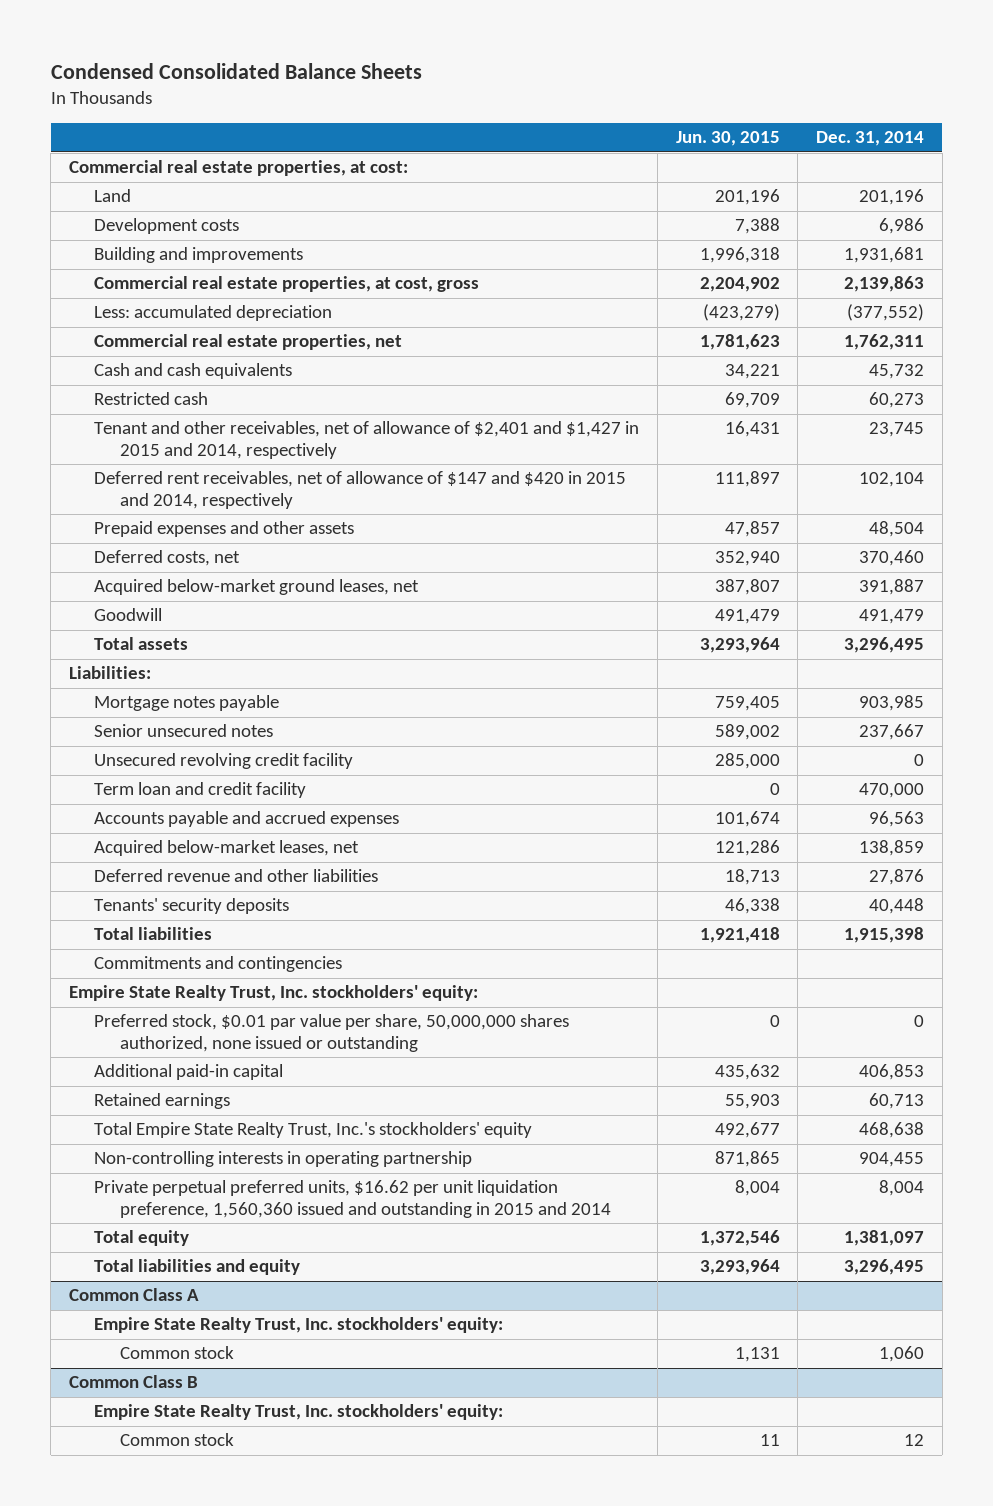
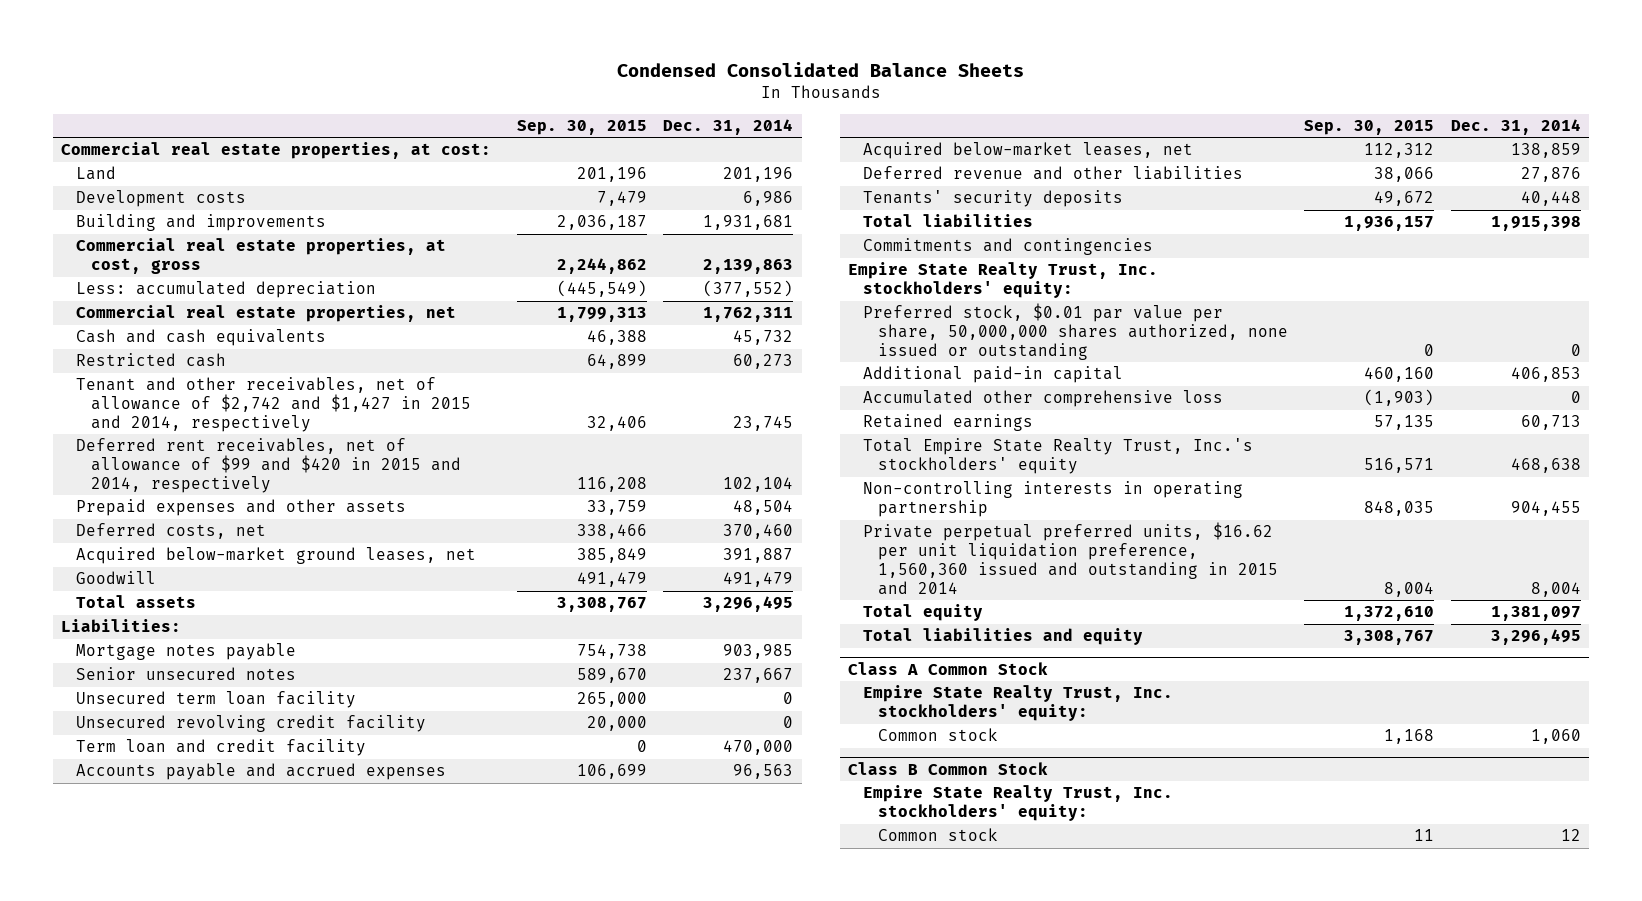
[675,131,780,147] Jun. 30, 2015 -> none
none -> [517,119,648,135] Sep. 30, 2015
[94,421,640,460] Tenant and other receivables, net of allowance of $2,401 and $1,427 in 2015 and 2014, respectively -> [76,377,472,432] Tenant and other receivables, net of allowance of $2,742 and $1,427 in 2015 and 2014, respectively
[94,471,627,510] Deferred rent receivables, net of allowance of $147 and $420 in 2015 and 2014, respectively -> [76,438,462,493] Deferred rent receivables, net of allowance of $99 and $420 in 2015 and 2014, respectively
none -> [76,691,357,709] Unsecured term loan facility
none -> [863,390,1224,408] Accumulated other comprehensive loss
[68,1288,199,1302] Common Class A -> [848,661,1049,675] Class A Common Stock
[68,1375,198,1389] Common Class B -> [848,761,1049,775] Class B Common Stock

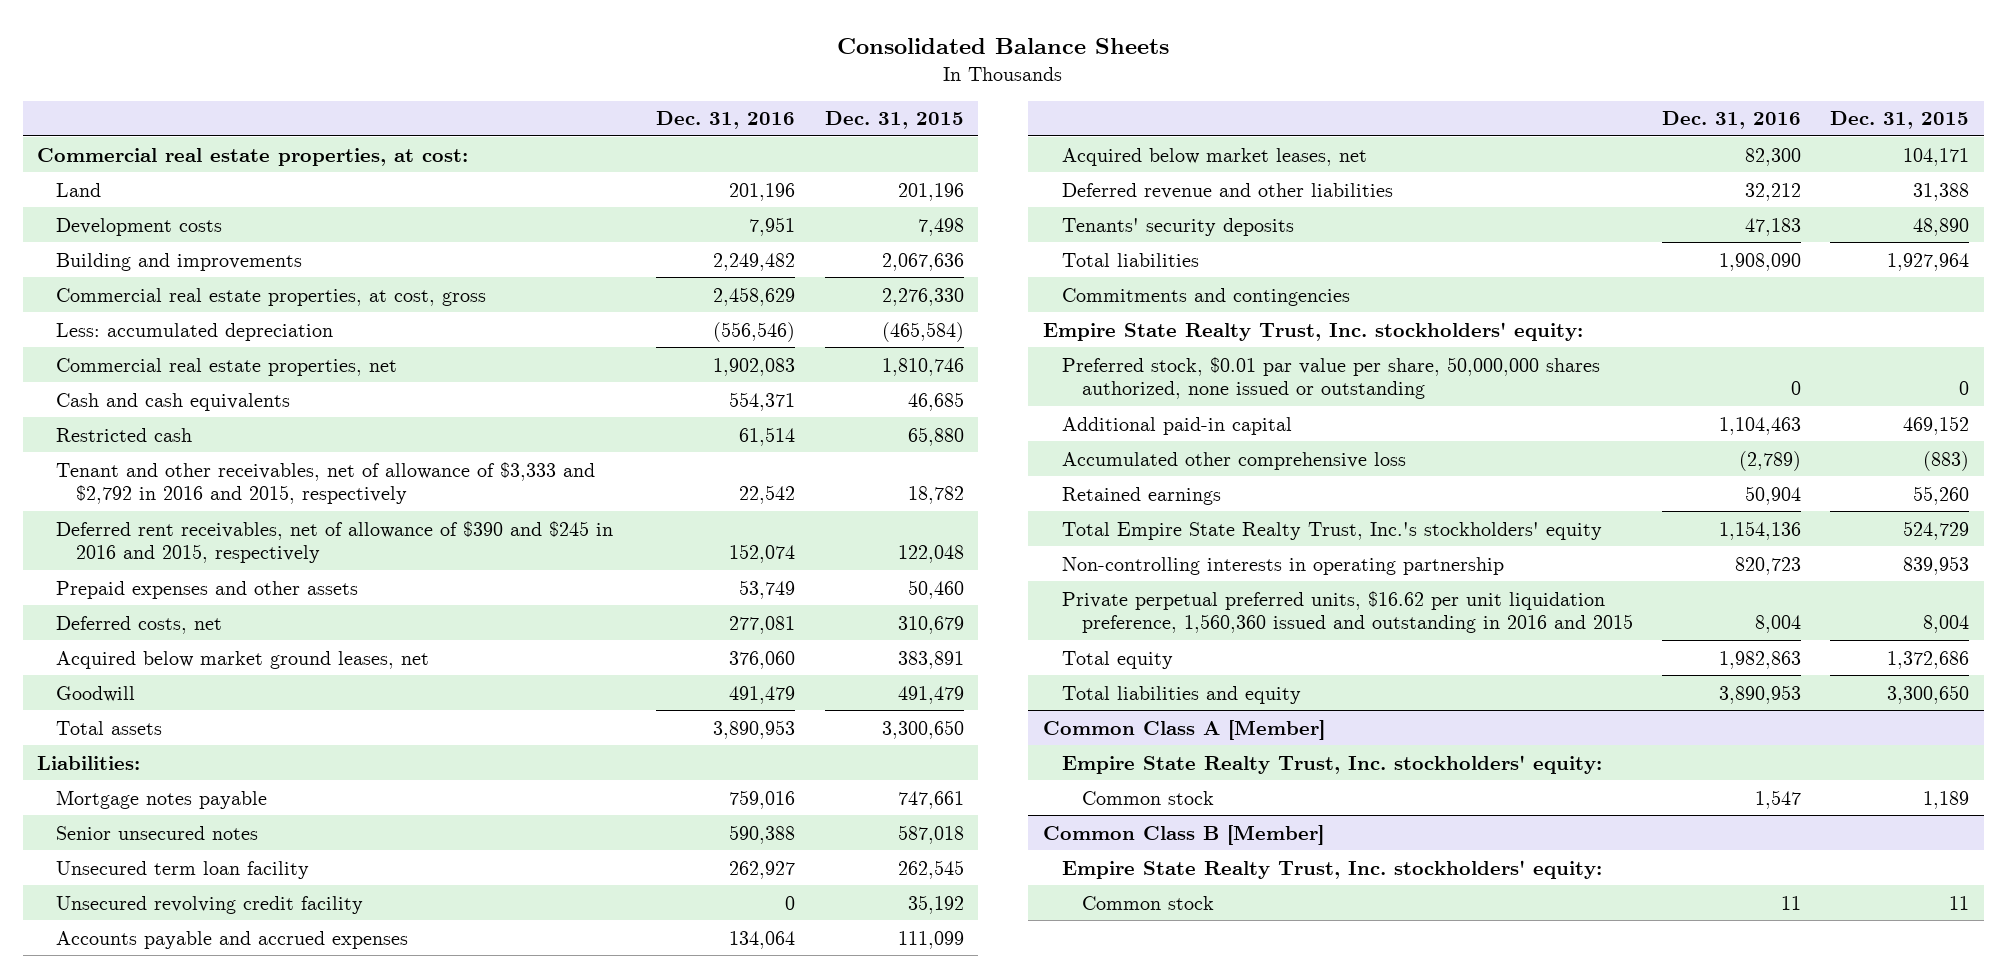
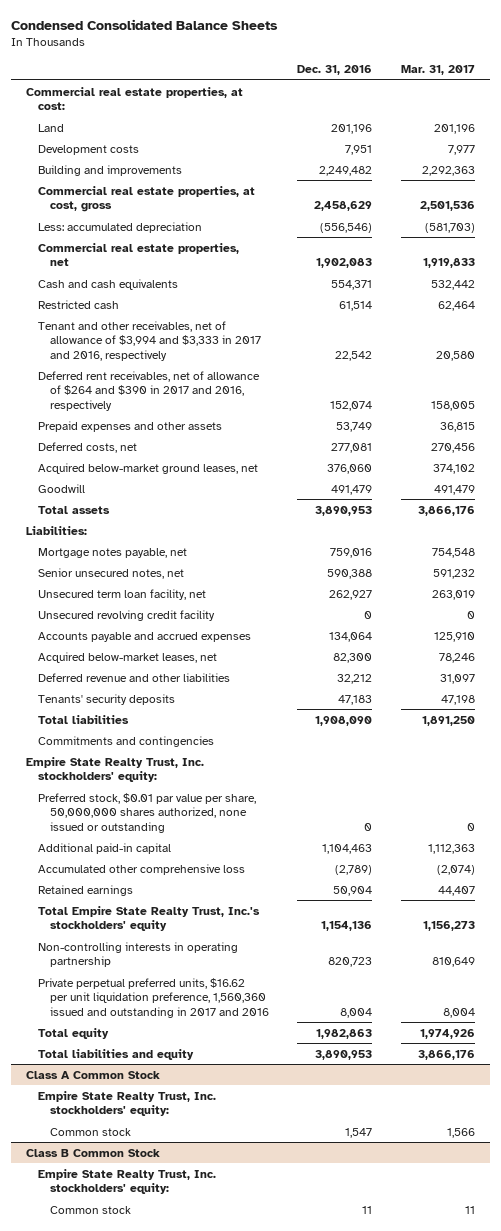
[837,37,1170,54] Consolidated Balance Sheets -> [11,18,279,30] Condensed Consolidated Balance Sheets
[824,111,964,130] Dec. 31, 2015 -> none
none -> [401,65,476,76] Mar. 31, 2017
[56,461,596,505] Tenant and other receivables, net of allowance of $3,333 and $2,792 in 2016 and 2015, respectively -> [37,320,261,361] Tenant and other receivables, net of allowance of $3,994 and $3,333 in 2017 and 2016, respectively
[56,520,614,564] Deferred rent receivables, net of allowance of $390 and $245 in 2016 and 2015, respectively -> [37,370,260,411] Deferred rent receivables, net of allowance of $264 and $390 in 2017 and 2016, respectively
[56,650,430,669] Acquired below market ground leases, net -> [37,462,258,474] Acquired below-market ground leases, net
[56,789,268,809] Mortgage notes payable -> [37,547,187,558] Mortgage notes payable, net
[56,825,259,840] Senior unsecured notes -> [37,567,184,579] Senior unsecured notes, net
[56,860,310,879] Unsecured term loan facility -> [37,588,206,600] Unsecured term loan facility, net
[1062,147,1368,166] Acquired below market leases, net -> [37,651,217,663] Acquired below-market leases, net
[1062,590,1633,634] Private perpetual preferred units, $16.62 per unit liquidation preference, 1,560,360 issued and outstanding in 2016 and 2015 -> [37,977,269,1018] Private perpetual preferred units, $16.62 per unit liquidation preference, 1,560,360 issued and outstanding in 2017 and 2016
[1043,719,1326,740] Common Class A [Member] -> [25,1070,160,1079] Class A Common Stock
[1043,824,1325,845] Common Class B [Member] -> [25,1148,160,1157] Class B Common Stock

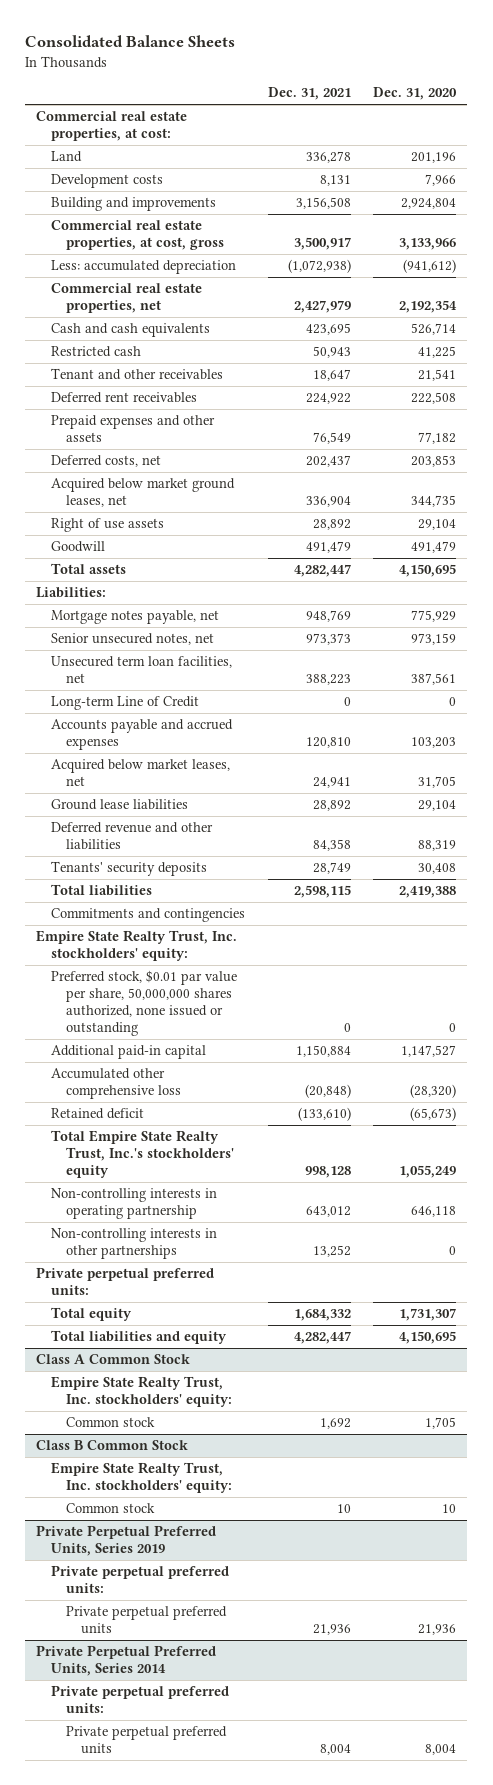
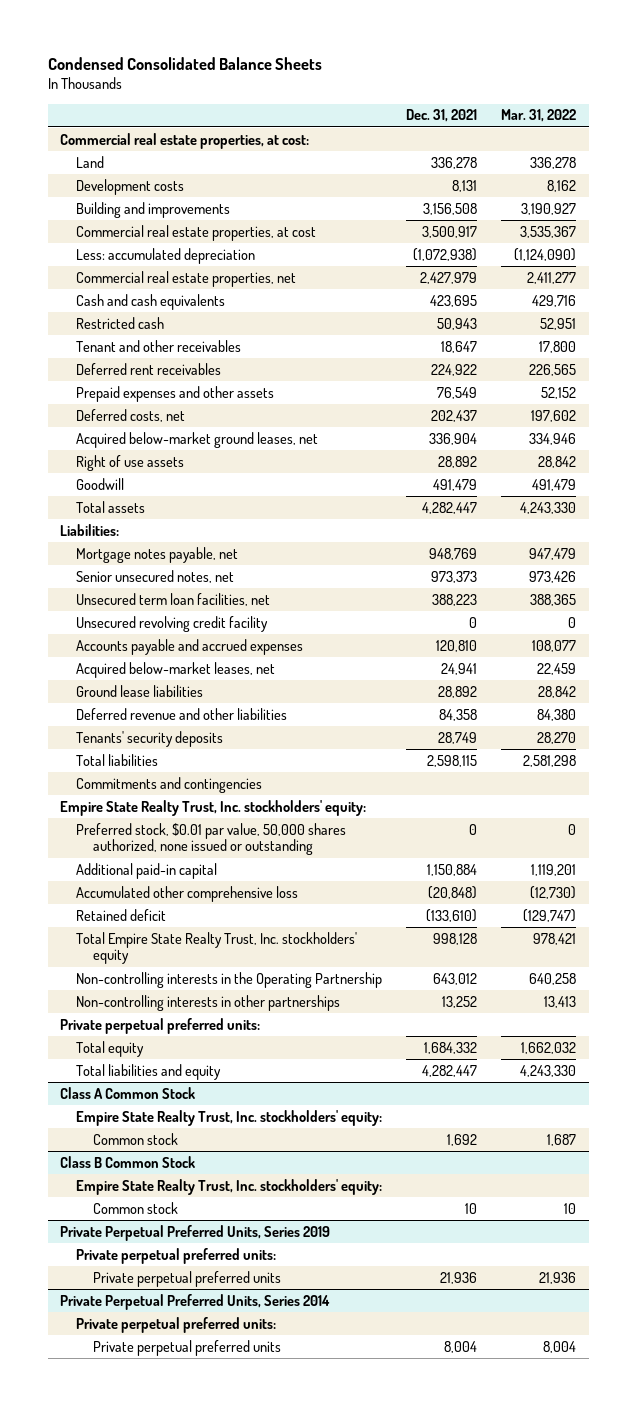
[25,35,236,48] Consolidated Balance Sheets -> [47,56,322,70] Condensed Consolidated Balance Sheets
[373,87,458,101] Dec. 31, 2020 -> none
none -> [501,109,577,123] Mar. 31, 2022
[51,220,224,251] Commercial real estate properties, at cost, gross -> [76,224,317,241] Commercial real estate properties, at cost
[51,478,236,508] Acquired below market ground leases, net -> [76,431,319,448] Acquired below-market ground leases, net
[51,696,200,711] Long-term Line of Credit -> [76,615,269,632] Unsecured revolving credit facility
[51,759,231,787] Acquired below market leases, net -> [76,661,276,678] Acquired below-market leases, net
[51,970,238,1036] Preferred stock, $0.01 par value per share, 50,000,000 shares authorized, none issued or outstanding -> [76,822,347,856] Preferred stock, $0.01 par value, 50,000 shares authorized, none issued or outstanding
[51,1130,234,1178] Total Empire State Realty Trust, Inc.'s stockholders' equity -> [76,931,358,965] Total Empire State Realty Trust, Inc. stockholders' equity
[51,1188,218,1220] Non-controlling interests in operating partnership -> [76,971,383,988] Non-controlling interests in the Operating Partnership

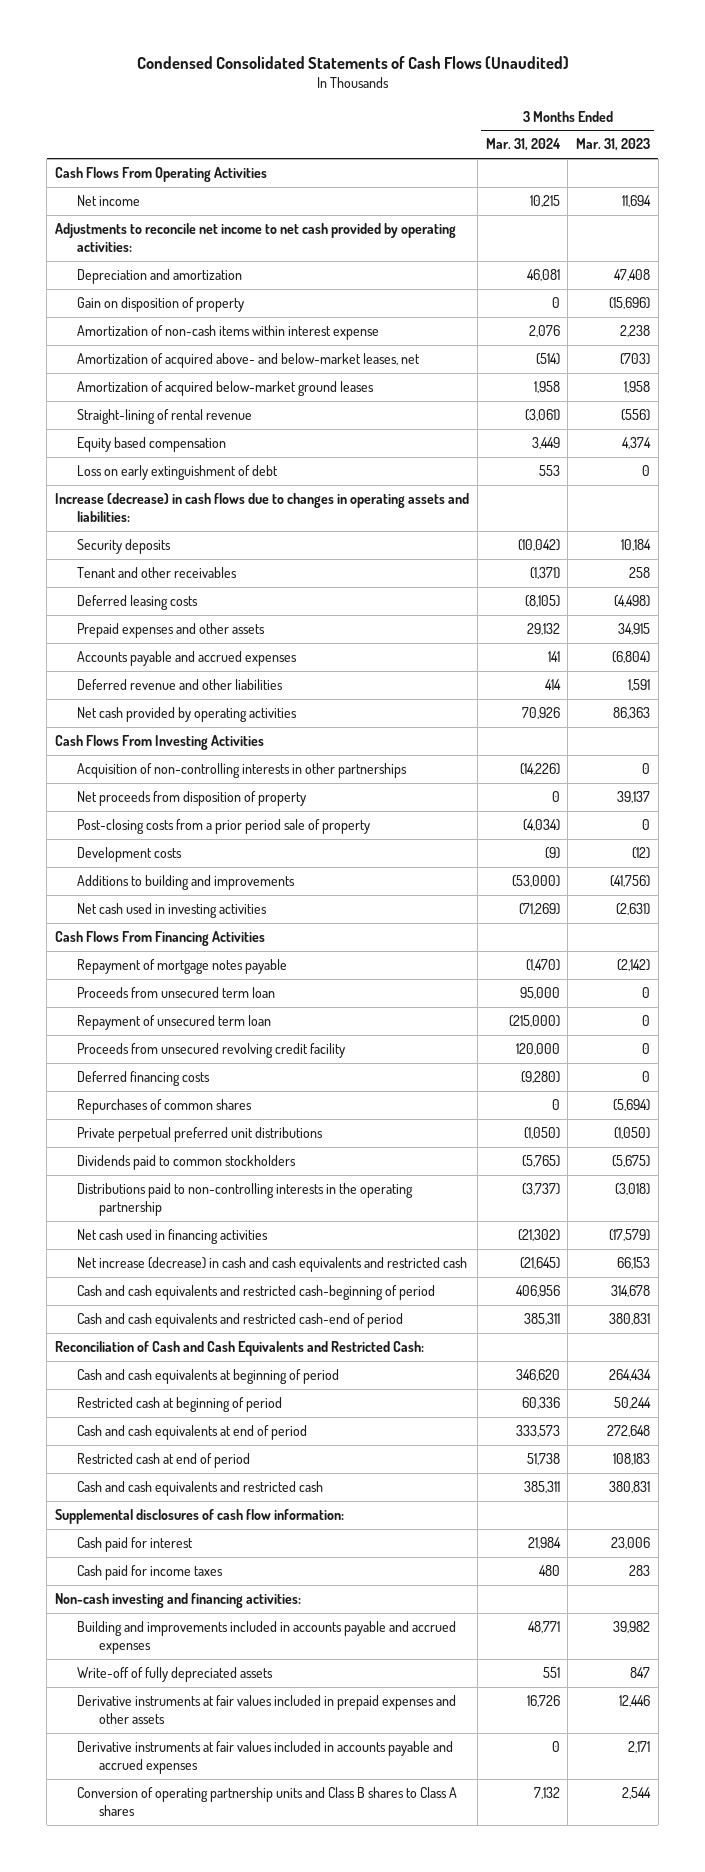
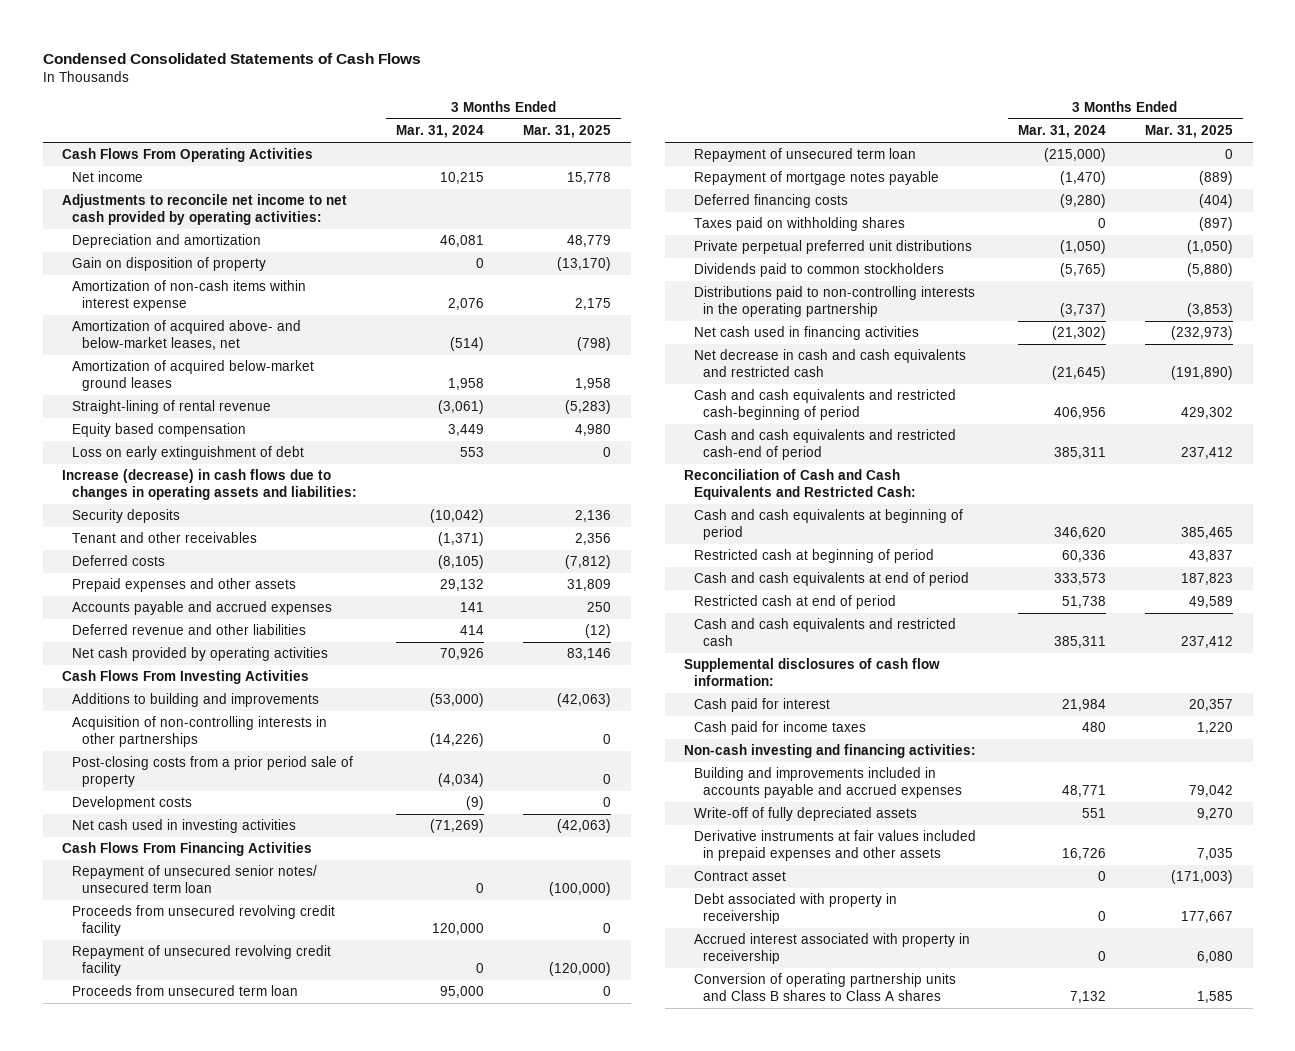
[136,56,569,70] Condensed Consolidated Statements of Cash Flows (Unaudited) -> [42,52,421,64] Condensed Consolidated Statements of Cash Flows
[575,138,650,152] Mar. 31, 2023 -> none
none -> [523,125,612,139] Mar. 31, 2025
[77,595,199,611] Deferred leasing costs -> [72,555,166,567] Deferred costs
[77,875,296,891] Additions to building and improvements -> [72,693,320,708] Additions to building and improvements
[77,791,307,807] Net proceeds from disposition of property -> none
none -> [72,865,318,893] Repayment of unsecured senior notes/ unsecured term loan
[77,1043,346,1059] Proceeds from unsecured revolving credit facility -> [72,905,336,936] Proceeds from unsecured revolving credit facility
none -> [72,945,332,976] Repayment of unsecured revolving credit facility
[77,959,288,975] Repayment of mortgage notes payable -> [693,171,939,186] Repayment of mortgage notes payable
[77,1099,253,1115] Repurchases of common shares -> none
none -> [693,217,905,232] Taxes paid on withholding shares
[77,1257,468,1273] Net increase (decrease) in cash and cash equivalents and restricted cash -> [693,349,966,377] Net decrease in cash and cash equivalents and restricted cash
[77,1741,454,1774] Derivative instruments at fair values included in accounts payable and accrued expenses -> none
none -> [693,871,786,882] Contract asset
none -> [693,893,897,924] Debt associated with property in receivership
none -> [693,933,970,964] Accrued interest associated with property in receivership

